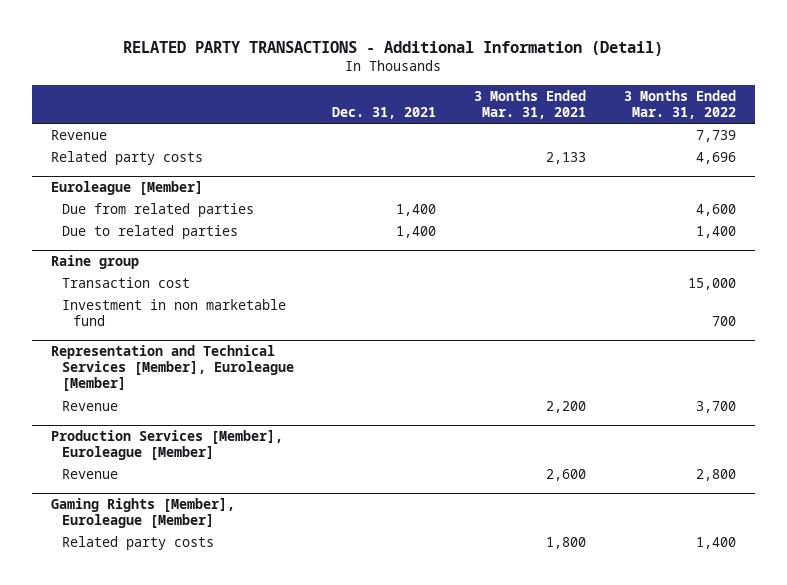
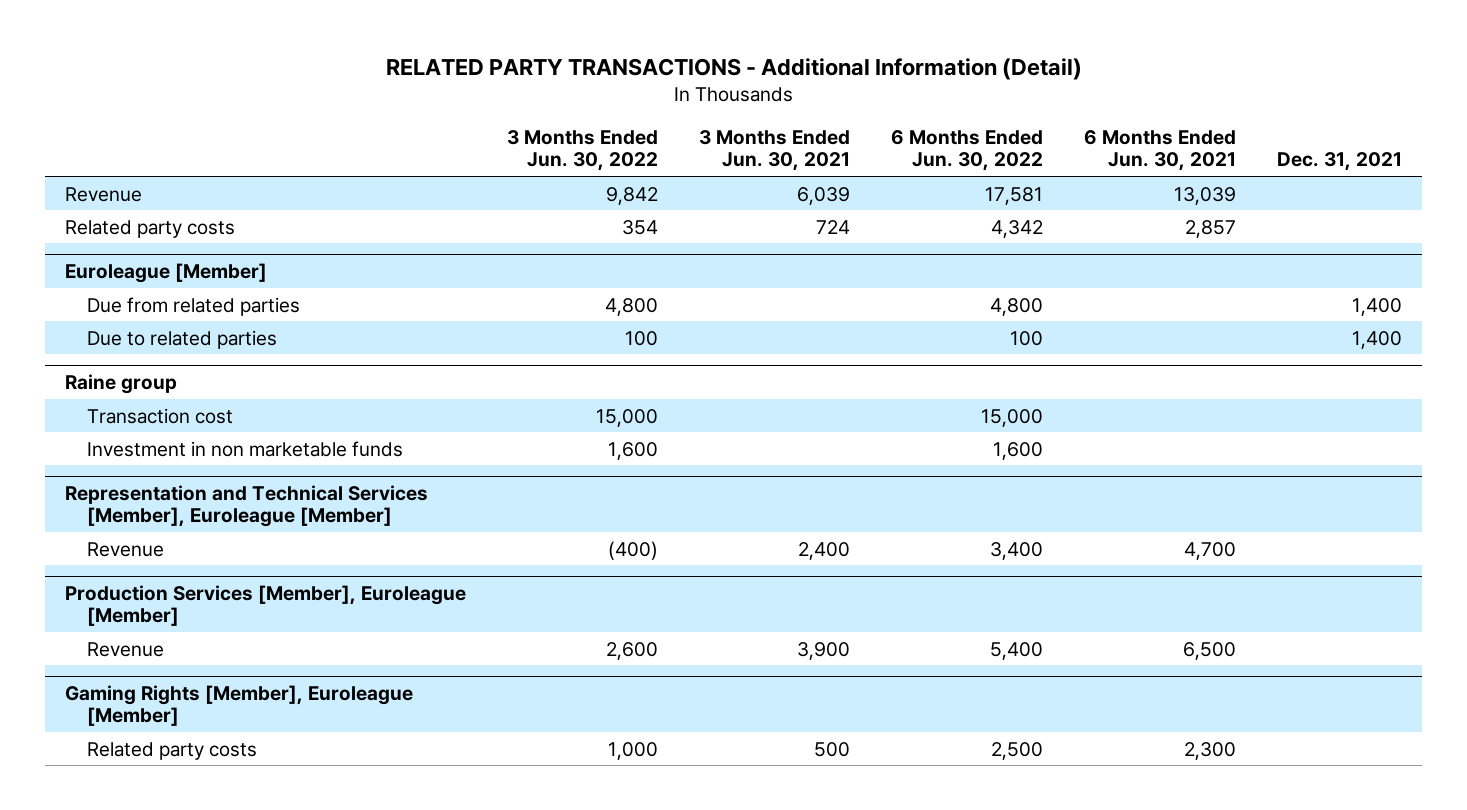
[473,89,586,120] 3 Months Ended Mar. 31, 2021 -> none
[623,89,736,120] 3 Months Ended Mar. 31, 2022 -> none
none -> [507,129,659,172] 3 Months Ended Jun. 30, 2022
none -> [699,129,851,172] 3 Months Ended Jun. 30, 2021
none -> [891,129,1044,172] 6 Months Ended Jun. 30, 2022
none -> [1084,129,1237,172] 6 Months Ended Jun. 30, 2021
[61,299,286,327] Investment in non marketable fund -> [87,440,404,457] Investment in non marketable funds

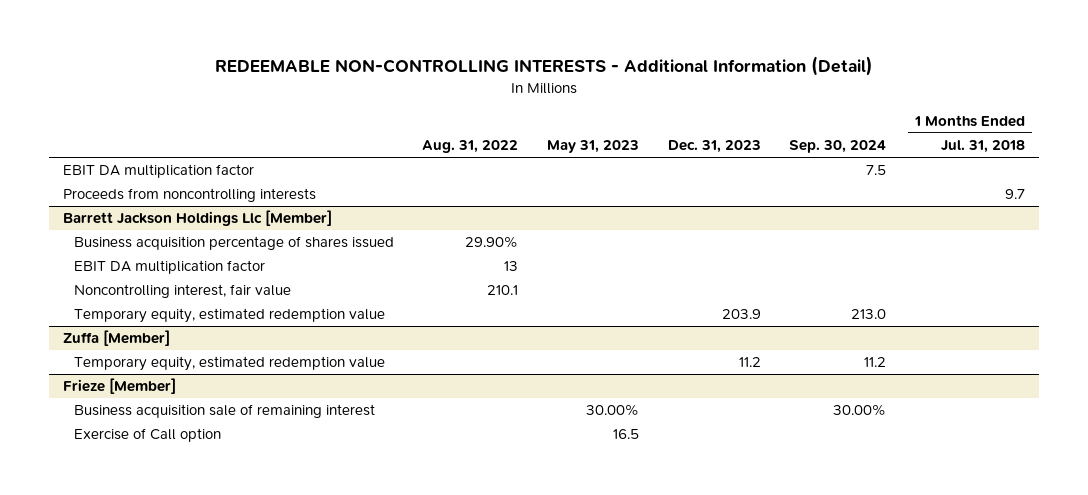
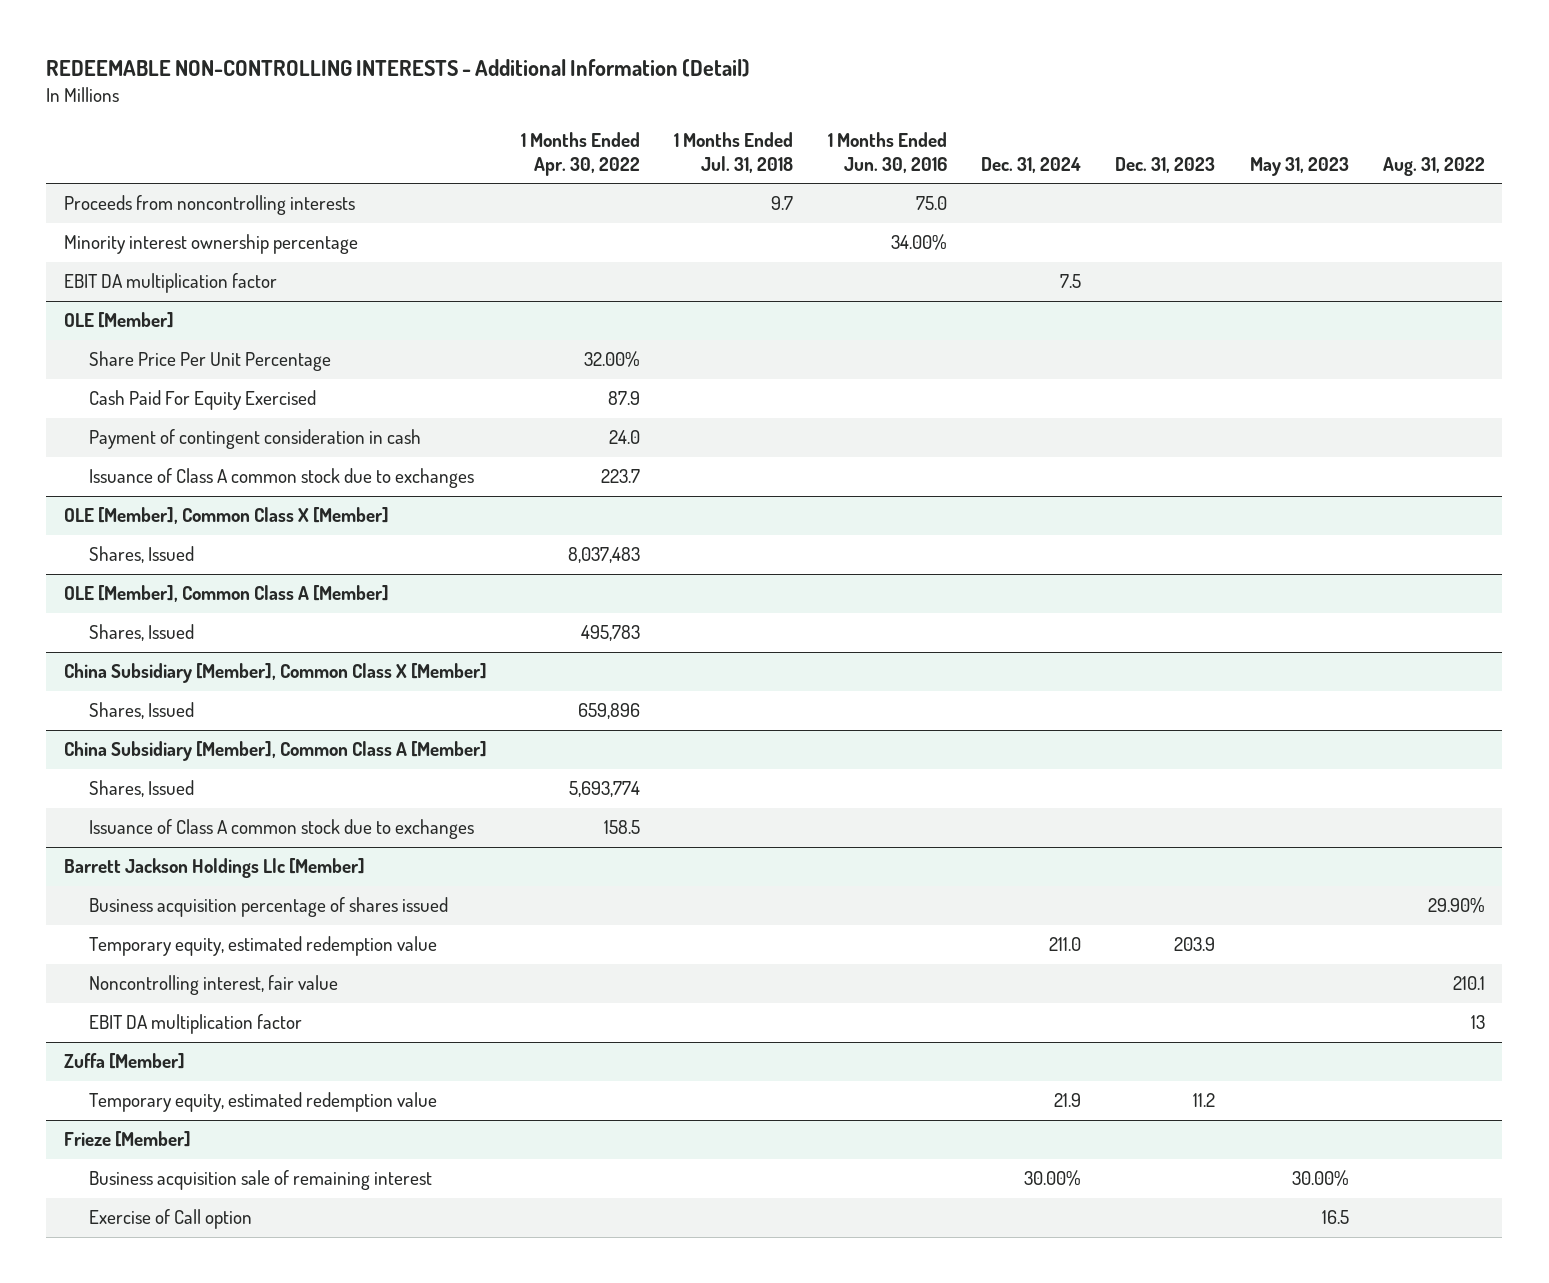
[789,140,887,154] Sep. 30, 2024 -> none
none -> [520,132,640,177] 1 Months Ended Apr. 30, 2022
none -> [827,132,947,174] 1 Months Ended Jun. 30, 2016
none -> [980,157,1081,174] Dec. 31, 2024
none -> [63,234,358,255] Minority interest ownership percentage
[63,164,255,179] EBIT DA multiplication factor -> [63,273,277,294] EBIT DA multiplication factor
none -> [63,312,174,329] OLE [Member]
none -> [88,351,331,372] Share Price Per Unit Percentage
none -> [88,390,316,411] Cash Paid For Equity Exercised
none -> [88,429,421,450] Payment of contingent consideration in cash
none -> [88,468,474,489] Issuance of Class A common stock due to exchanges
none -> [63,507,389,525] OLE [Member], Common Class X [Member]
none -> [88,546,194,564] Shares, Issued
none -> [63,585,389,603] OLE [Member], Common Class A [Member]
none -> [88,624,194,642] Shares, Issued
none -> [63,663,487,684] China Subsidiary [Member], Common Class X [Member]
none -> [88,702,194,720] Shares, Issued
none -> [63,741,487,762] China Subsidiary [Member], Common Class A [Member]
none -> [88,780,194,798] Shares, Issued
none -> [88,819,474,840] Issuance of Class A common stock due to exchanges
[73,284,291,299] Noncontrolling interest, fair value -> [88,975,338,996] Noncontrolling interest, fair value
[73,260,265,275] EBIT DA multiplication factor -> [88,1014,302,1035] EBIT DA multiplication factor

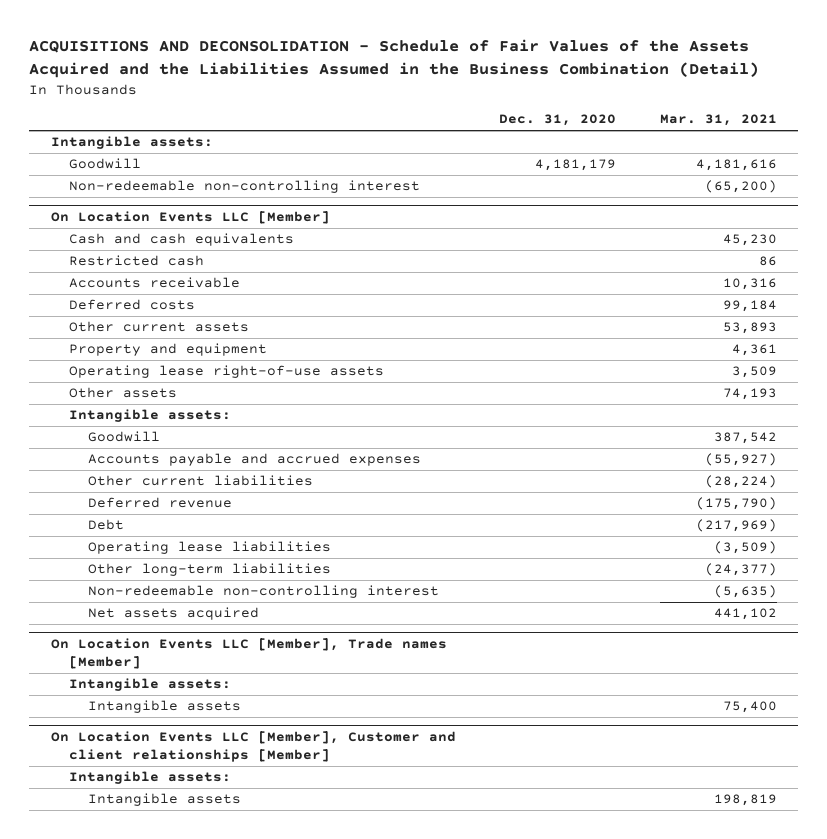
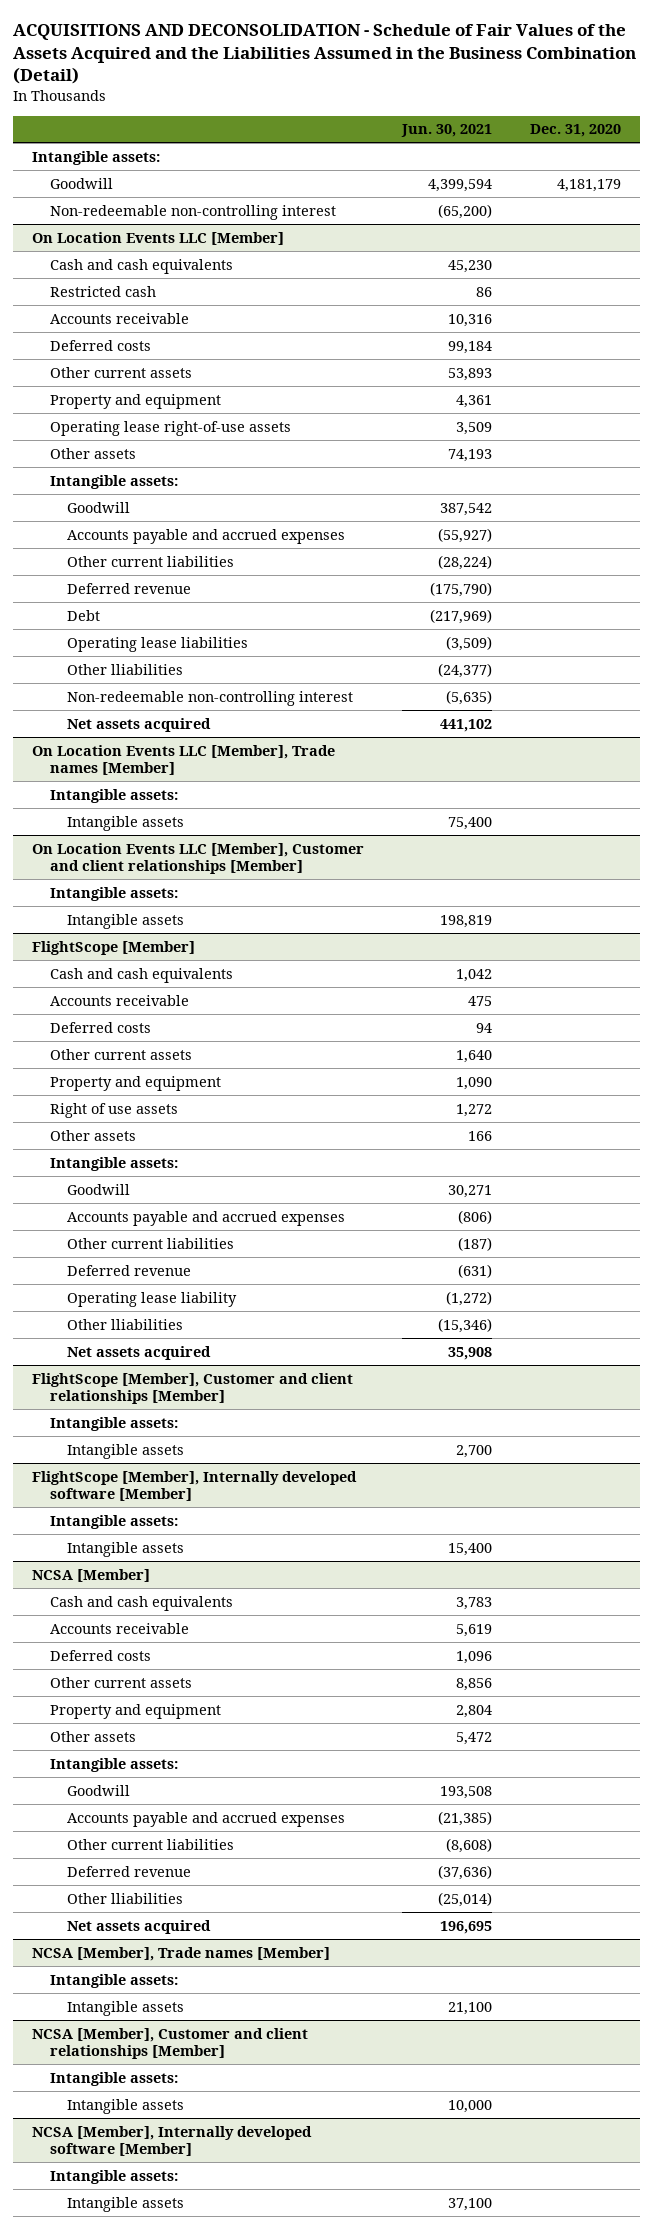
[659,114,777,127] Mar. 31, 2021 -> none
none -> [401,124,493,138] Jun. 30, 2021
[88,563,332,577] Other long-term liabilities -> [66,663,183,675] Other lliabilities
none -> [32,940,196,955] FlightScope [Member]
none -> [49,967,233,983] Cash and cash equivalents
none -> [49,994,189,1006] Accounts receivable
none -> [49,1021,151,1033] Deferred costs
none -> [49,1048,192,1060] Other current assets
none -> [49,1075,221,1091] Property and equipment
none -> [49,1102,178,1118] Right of use assets
none -> [49,1129,136,1141] Other assets
none -> [49,1156,178,1171] Intangible assets:
none -> [66,1183,130,1195] Goodwill
none -> [66,1210,345,1226] Accounts payable and accrued expenses
none -> [66,1237,234,1249] Other current liabilities
none -> [66,1264,191,1276] Deferred revenue
none -> [66,1291,237,1307] Operating lease liability
none -> [66,1318,183,1330] Other lliabilities
none -> [66,1345,211,1360] Net assets acquired
none -> [32,1372,354,1404] FlightScope [Member], Customer and client relationships [Member]
none -> [49,1416,178,1431] Intangible assets:
none -> [66,1443,184,1459] Intangible assets
none -> [32,1470,358,1501] FlightScope [Member], Internally developed software [Member]
none -> [49,1514,178,1529] Intangible assets:
none -> [66,1541,184,1557] Intangible assets
none -> [32,1568,151,1582] NCSA [Member]
none -> [49,1595,233,1611] Cash and cash equivalents
none -> [49,1622,189,1634] Accounts receivable
none -> [49,1649,151,1661] Deferred costs
none -> [49,1676,192,1688] Other current assets
none -> [49,1703,221,1719] Property and equipment
none -> [49,1730,136,1742] Other assets
none -> [49,1757,178,1772] Intangible assets:
none -> [66,1784,130,1796] Goodwill
none -> [66,1811,345,1827] Accounts payable and accrued expenses
none -> [66,1838,234,1850] Other current liabilities
none -> [66,1865,191,1877] Deferred revenue
none -> [66,1892,183,1904] Other lliabilities
none -> [66,1919,211,1934] Net assets acquired
none -> [32,1946,331,1961] NCSA [Member], Trade names [Member]
none -> [49,1973,178,1988] Intangible assets:
none -> [66,2000,184,2016] Intangible assets
none -> [32,2027,309,2059] NCSA [Member], Customer and client relationships [Member]
none -> [49,2071,178,2086] Intangible assets:
none -> [66,2098,184,2114] Intangible assets
none -> [32,2125,313,2156] NCSA [Member], Internally developed software [Member]
none -> [49,2169,178,2184] Intangible assets:
none -> [66,2196,184,2212] Intangible assets

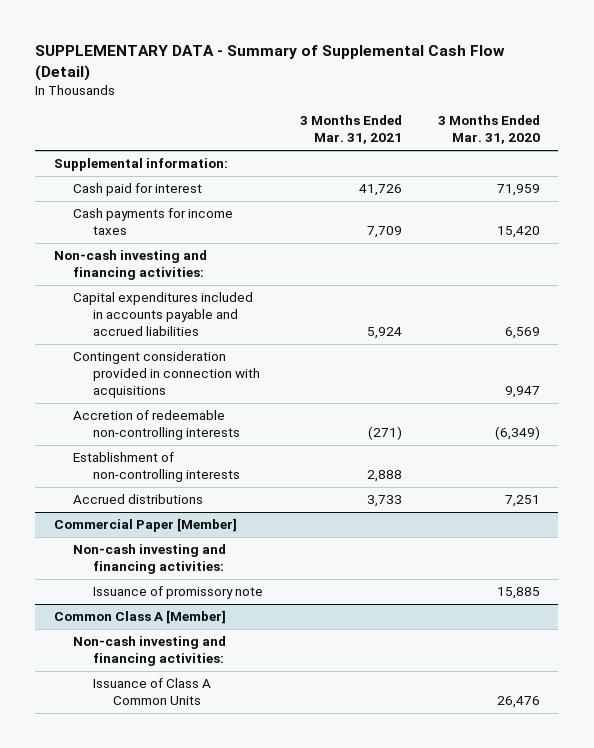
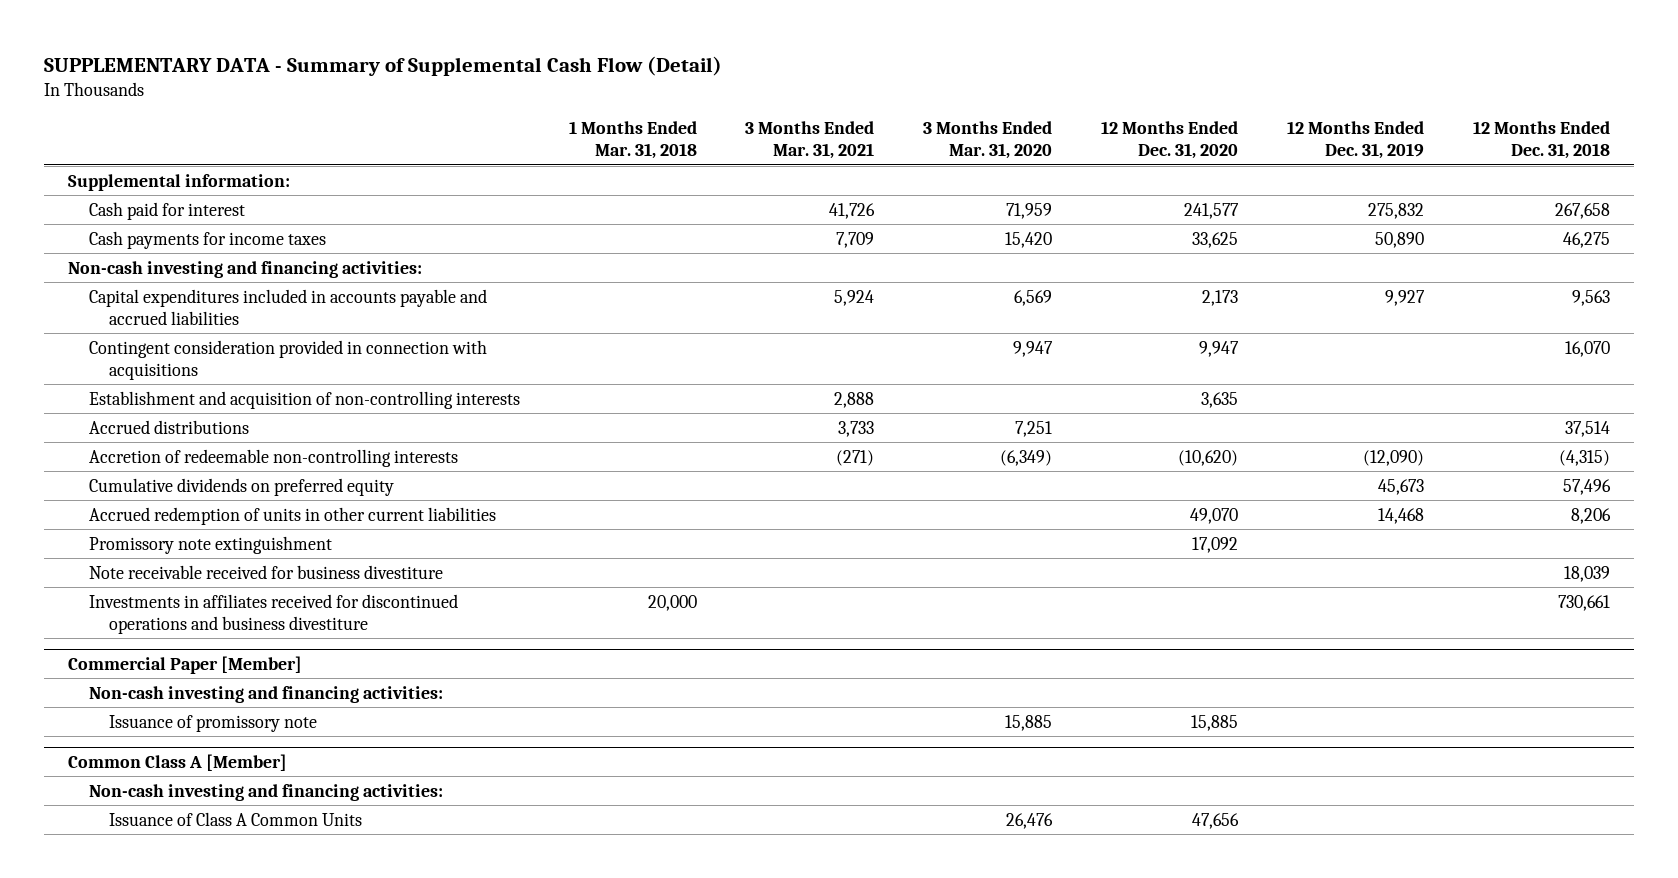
none -> [568,121,697,160] 1 Months Ended Mar. 31, 2018
none -> [1101,121,1239,160] 12 Months Ended Dec. 31, 2020
none -> [1286,121,1424,160] 12 Months Ended Dec. 31, 2019
none -> [1472,121,1610,160] 12 Months Ended Dec. 31, 2018
[73,452,241,483] Establishment of non-controlling interests -> [88,390,520,409] Establishment and acquisition of non-controlling interests
[73,410,241,441] Accretion of redeemable non-controlling interests -> [88,448,458,467] Accretion of redeemable non-controlling interests
none -> [88,477,394,496] Cumulative dividends on preferred equity
none -> [88,506,496,525] Accrued redemption of units in other current liabilities
none -> [88,535,332,554] Promissory note extinguishment
none -> [88,564,443,579] Note receivable received for business divestiture
none -> [88,593,458,634] Investments in affiliates received for discontinued operations and business divestiture

